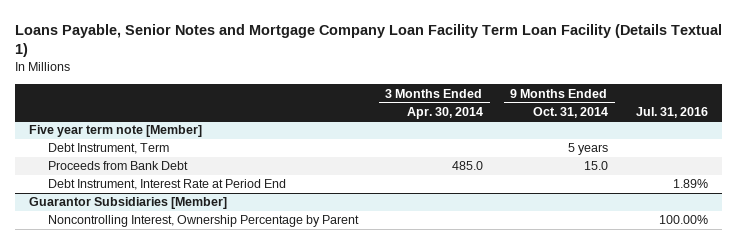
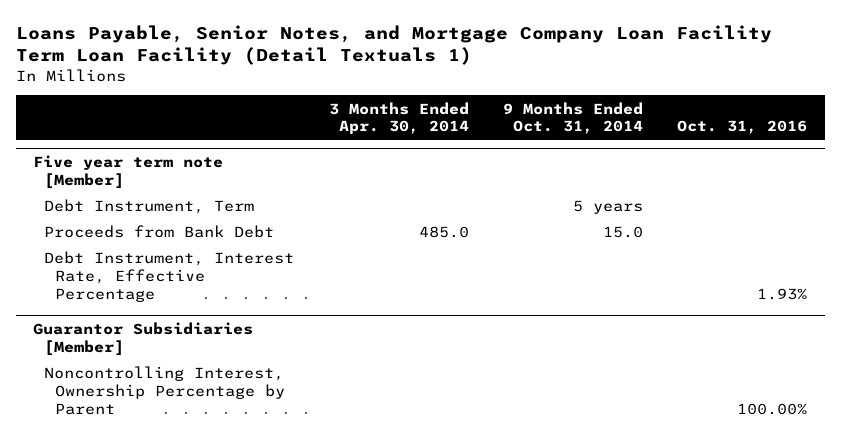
[14,23,722,58] Loans Payable, Senior Notes and Mortgage Company Loan Facility Term Loan Facility (Details Textual 1) -> [15,24,772,66] Loans Payable, Senior Notes, and Mortgage Company Loan Facility Term Loan Facility (Detail Textuals 1)
[635,106,708,118] Jul. 31, 2016 -> none
none -> [677,120,808,135] Oct. 31, 2016
[47,179,286,191] Debt Instrument, Interest Rate at Period End -> [44,251,295,302] Debt Instrument, Interest Rate, Effective Percentage

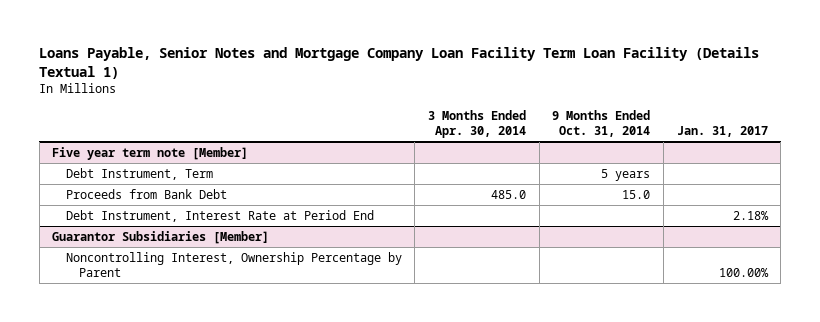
[15,24,772,66] Loans Payable, Senior Notes, and Mortgage Company Loan Facility Term Loan Facility (Detail Textuals 1) -> [39,46,760,79] Loans Payable, Senior Notes and Mortgage Company Loan Facility Term Loan Facility (Details Textual 1)
[677,120,808,135] Oct. 31, 2016 -> none
none -> [676,125,768,137] Jan. 31, 2017
[44,251,295,302] Debt Instrument, Interest Rate, Effective Percentage -> [65,209,374,222] Debt Instrument, Interest Rate at Period End

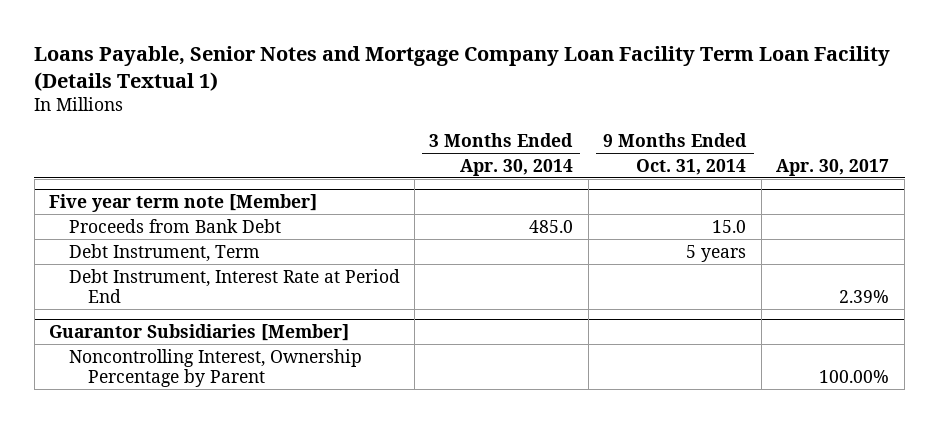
[676,125,768,137] Jan. 31, 2017 -> none
none -> [776,158,890,176] Apr. 30, 2017
[65,167,213,180] Debt Instrument, Term -> [68,243,260,262] Debt Instrument, Term

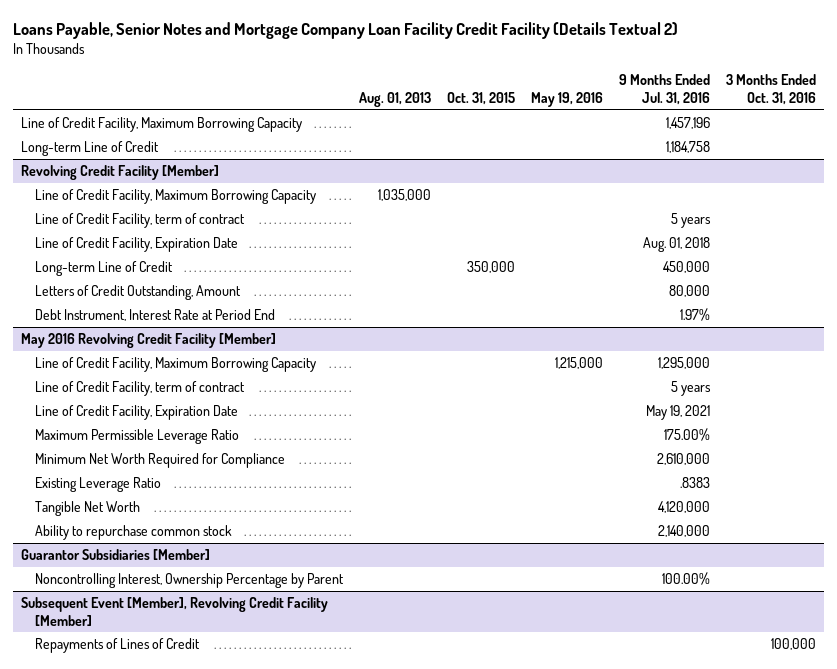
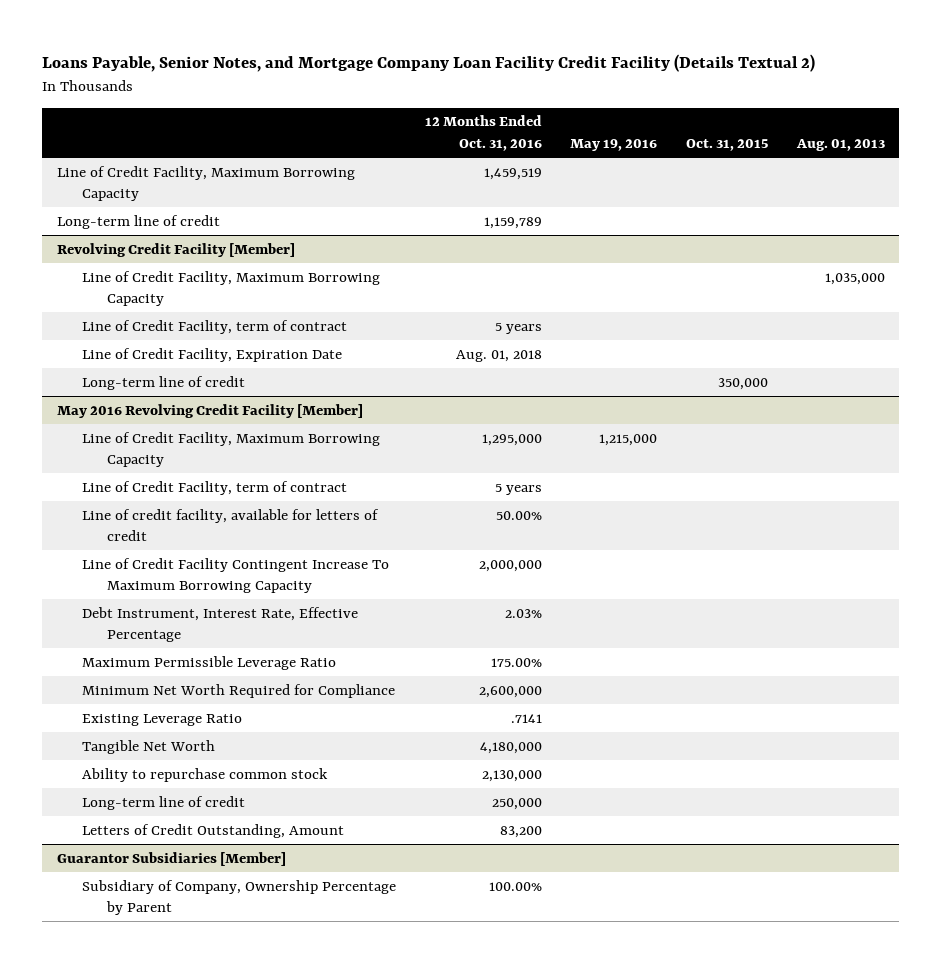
[12,21,678,39] Loans Payable, Senior Notes and Mortgage Company Loan Facility Credit Facility (Details Textual 2) -> [42,54,816,73] Loans Payable, Senior Notes, and Mortgage Company Loan Facility Credit Facility (Details Textual 2)
[619,74,711,105] 9 Months Ended Jul. 31, 2016 -> none
[726,74,817,105] 3 Months Ended Oct. 31, 2016 -> none
none -> [424,115,542,151] 12 Months Ended Oct. 31, 2016
[20,141,159,157] Long-term Line of Credit -> [56,214,220,229] Long-term line of credit
[35,285,242,301] Letters of Credit Outstanding, Amount -> none
[35,309,276,322] Debt Instrument, Interest Rate at Period End -> none
[35,261,174,277] Long-term Line of Credit -> [81,375,245,390] Long-term line of credit
[35,405,239,421] Line of Credit Facility, Expiration Date -> none
none -> [81,508,379,542] Line of credit facility, available for letters of credit
none -> [81,557,389,594] Line of Credit Facility Contingent Increase To Maximum Borrowing Capacity
none -> [81,606,358,643] Debt Instrument, Interest Rate, Effective Percentage
none -> [81,795,245,810] Long-term line of credit
none -> [81,823,344,838] Letters of Credit Outstanding, Amount
[20,597,328,626] Subsequent Event [Member], Revolving Credit Facility [Member] -> none
[35,638,201,654] Repayments of Lines of Credit -> none
[35,573,345,589] Noncontrolling Interest, Ownership Percentage by Parent -> [81,879,396,916] Subsidiary of Company, Ownership Percentage by Parent

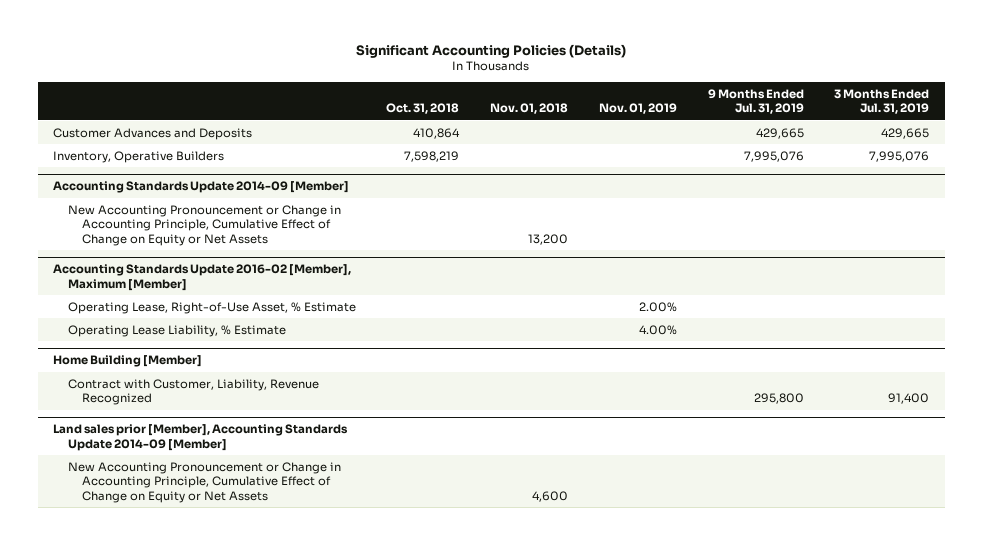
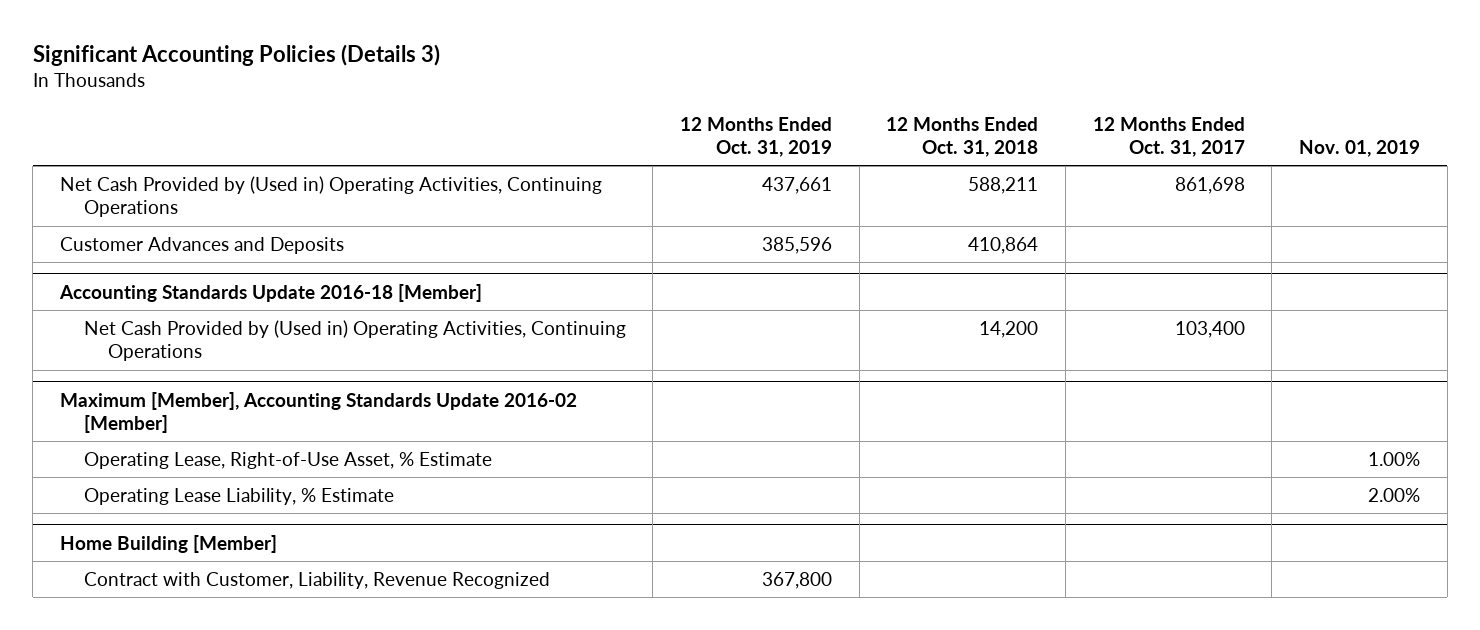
[356,44,627,59] Significant Accounting Policies (Details) -> [32,43,440,66] Significant Accounting Policies (Details 3)
[386,102,460,114] Oct. 31, 2018 -> none
[490,102,569,114] Nov. 01, 2018 -> none
[707,88,804,114] 9 Months Ended Jul. 31, 2019 -> none
[834,88,930,114] 3 Months Ended Jul. 31, 2019 -> none
none -> [679,116,832,158] 12 Months Ended Oct. 31, 2019
none -> [886,116,1039,158] 12 Months Ended Oct. 31, 2018
none -> [1092,116,1245,158] 12 Months Ended Oct. 31, 2017
none -> [59,175,602,218] Net Cash Provided by (Used in) Operating Activities, Continuing Operations
[53,150,225,163] Inventory, Operative Builders -> none
[53,181,350,194] Accounting Standards Update 2014-09 [Member] -> none
[67,204,341,246] New Accounting Pronouncement or Change in Accounting Principle, Cumulative Effect of Change on Equity or Net Assets -> none
none -> [58,283,482,302] Accounting Standards Update 2016-18 [Member]
none -> [83,319,626,362] Net Cash Provided by (Used in) Operating Activities, Continuing Operations
[53,264,352,291] Accounting Standards Update 2016-02 [Member], Maximum [Member] -> [59,391,577,433] Maximum [Member], Accounting Standards Update 2016-02 [Member]
[638,301,677,312] 2.00% -> [1367,451,1420,466] 1.00%
[638,324,677,335] 4.00% -> [1367,487,1420,502] 2.00%
[53,424,349,451] Land sales prior [Member], Accounting Standards Update 2014-09 [Member] -> none
[67,461,341,503] New Accounting Pronouncement or Change in Accounting Principle, Cumulative Effect of Change on Equity or Net Assets -> none

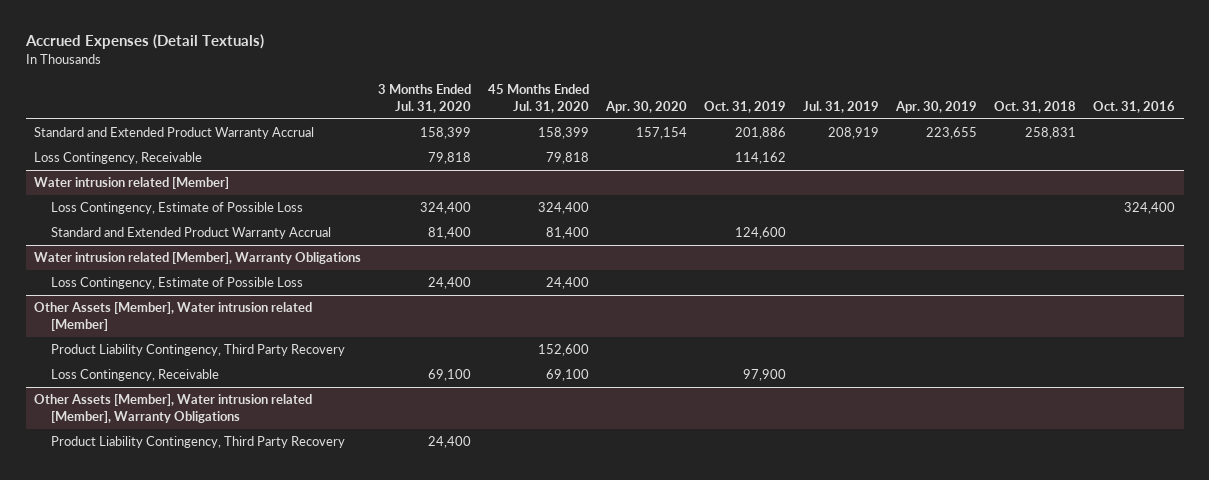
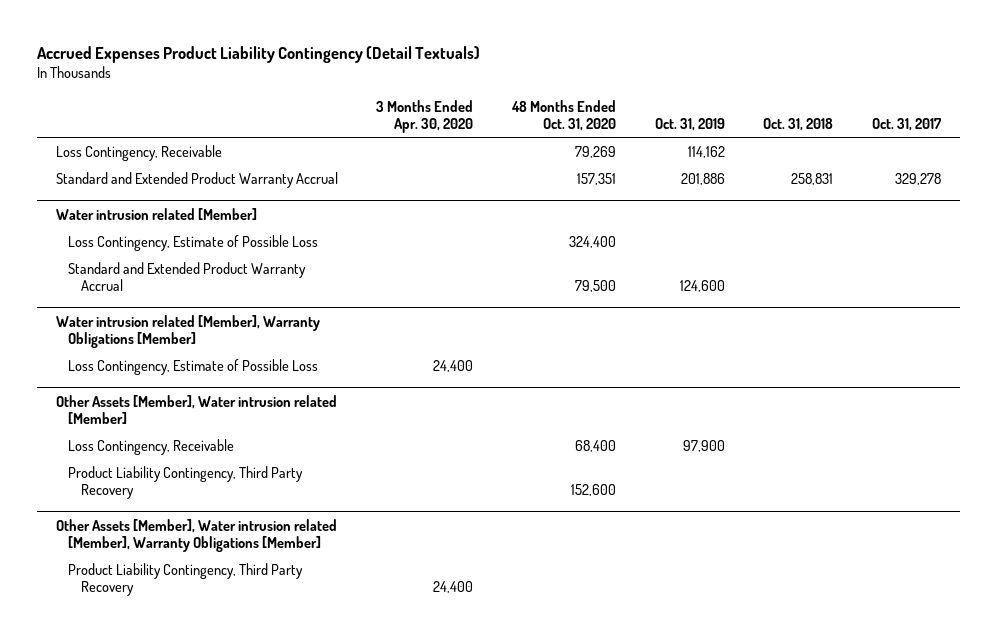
[24,34,264,50] Accrued Expenses (Detail Textuals) -> [36,45,480,63] Accrued Expenses Product Liability Contingency (Detail Textuals)
[378,84,472,113] 3 Months Ended Jul. 31, 2020 -> none
[488,84,590,113] 45 Months Ended Jul. 31, 2020 -> none
[605,100,688,113] Apr. 30, 2020 -> none
[803,100,880,113] Jul. 31, 2019 -> none
[895,100,978,113] Apr. 30, 2019 -> none
[1093,100,1176,113] Oct. 31, 2016 -> none
none -> [376,99,474,134] 3 Months Ended Apr. 30, 2020
none -> [510,99,616,132] 48 Months Ended Oct. 31, 2020
none -> [871,118,942,132] Oct. 31, 2017
[34,127,315,140] Standard and Extended Product Warranty Accrual -> [55,171,338,188] Standard and Extended Product Warranty Accrual
[34,252,362,265] Water intrusion related [Member], Warranty Obligations -> [55,314,320,349] Water intrusion related [Member], Warranty Obligations [Member]
[50,344,345,357] Product Liability Contingency, Third Party Recovery -> [68,465,304,500] Product Liability Contingency, Third Party Recovery
[34,394,313,423] Other Assets [Member], Water intrusion related [Member], Warranty Obligations -> [55,518,337,553] Other Assets [Member], Water intrusion related [Member], Warranty Obligations [Member]

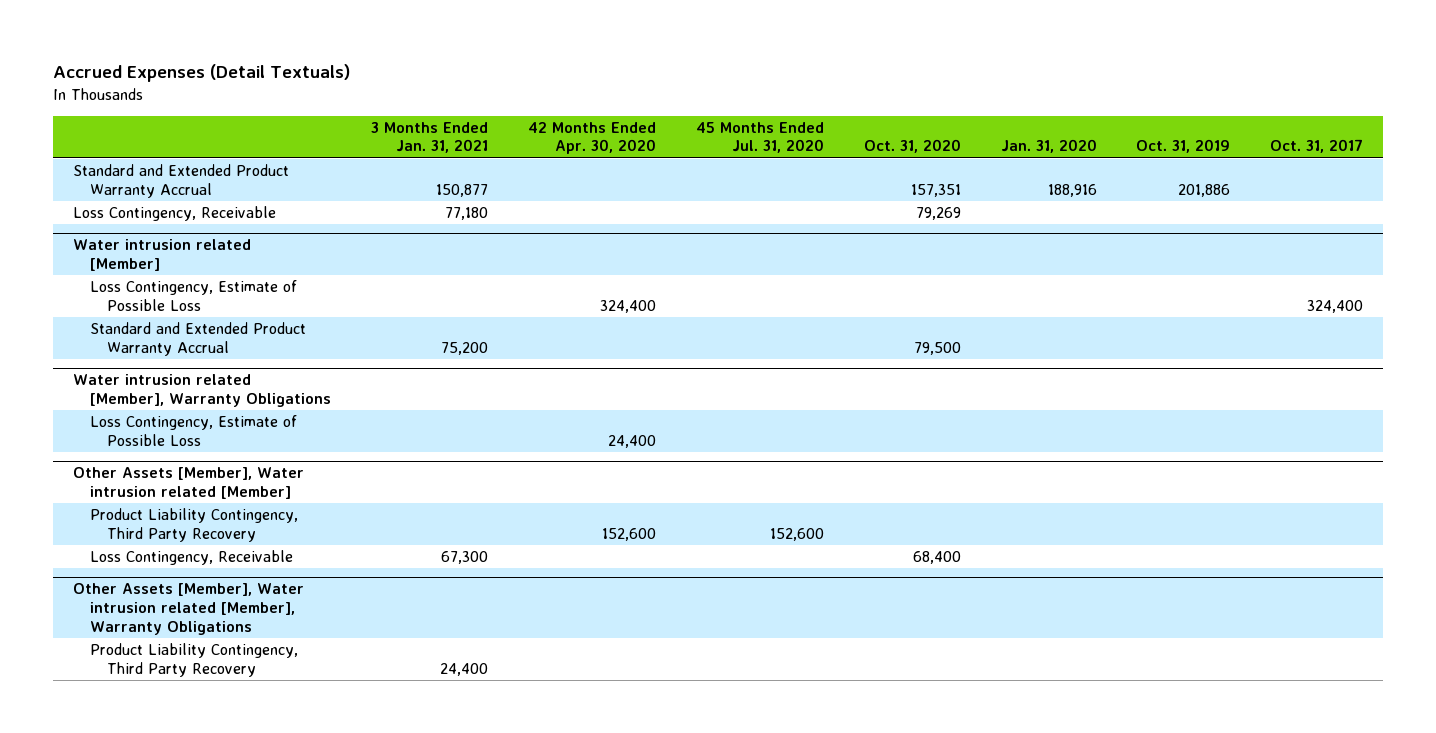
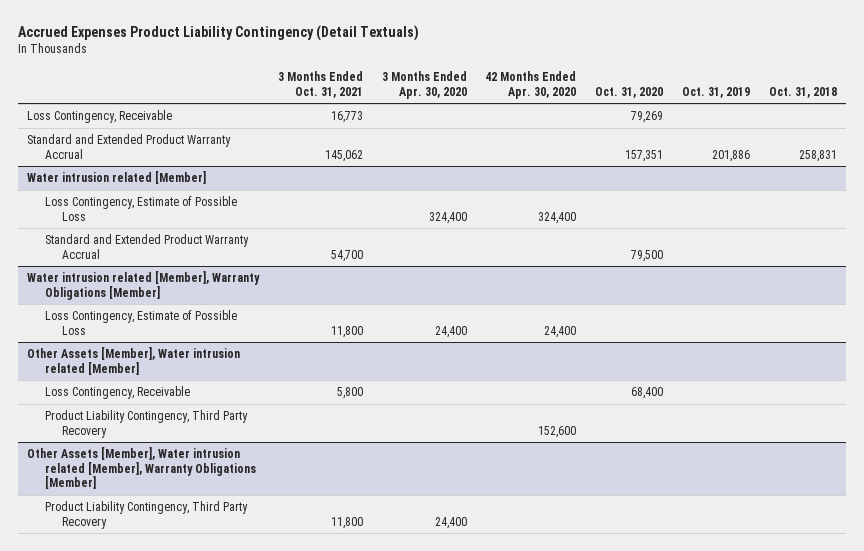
[52,63,350,82] Accrued Expenses (Detail Textuals) -> [17,24,419,41] Accrued Expenses Product Liability Contingency (Detail Textuals)
[370,121,488,154] 3 Months Ended Jan. 31, 2021 -> none
[695,121,824,154] 45 Months Ended Jul. 31, 2020 -> none
[1000,139,1097,154] Jan. 31, 2020 -> none
[1270,139,1364,154] Oct. 31, 2017 -> none
none -> [277,71,363,98] 3 Months Ended Oct. 31, 2021
none -> [381,71,467,99] 3 Months Ended Apr. 30, 2020
none -> [768,86,837,98] Oct. 31, 2018
[72,164,289,198] Standard and Extended Product Warranty Accrual -> [27,134,232,159] Standard and Extended Product Warranty Accrual
[72,374,331,408] Water intrusion related [Member], Warranty Obligations -> [27,271,261,300] Water intrusion related [Member], Warranty Obligations [Member]
[89,508,298,542] Product Liability Contingency, Third Party Recovery -> [44,410,248,438] Product Liability Contingency, Third Party Recovery
[72,583,304,636] Other Assets [Member], Water intrusion related [Member], Warranty Obligations -> [27,447,256,489] Other Assets [Member], Water intrusion related [Member], Warranty Obligations [Member]

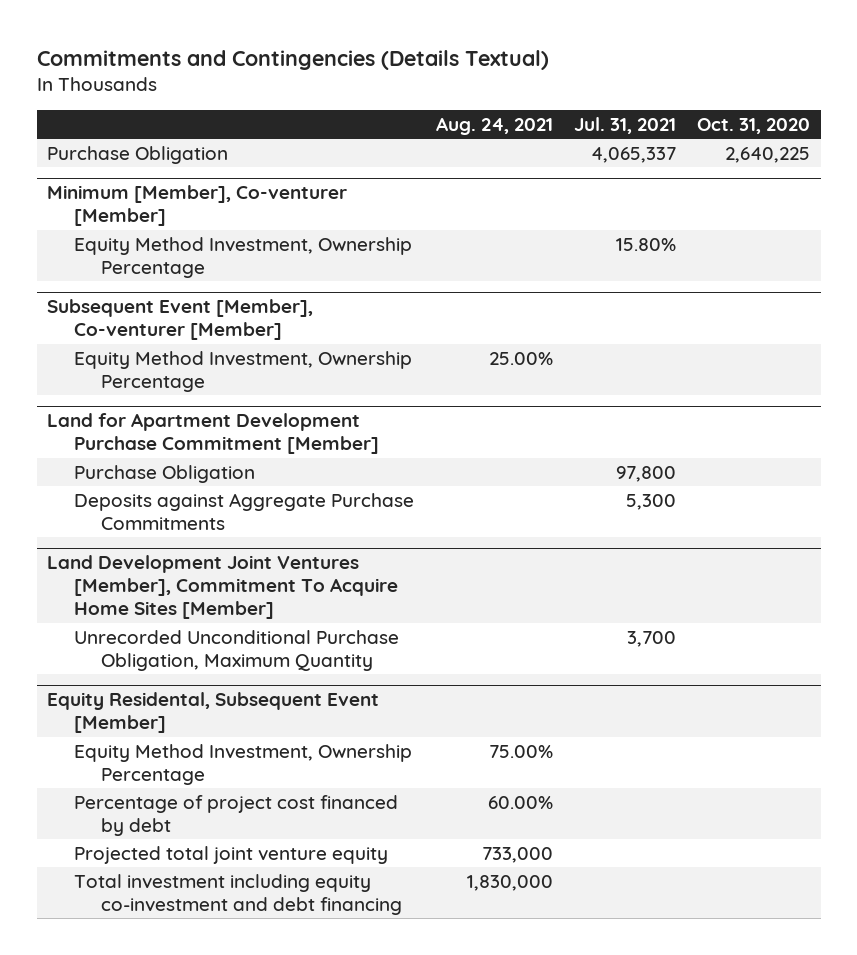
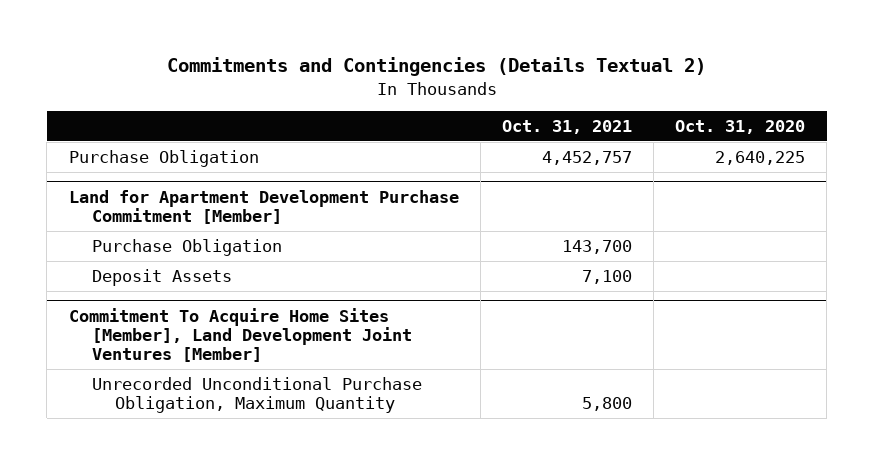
[36,49,549,70] Commitments and Contingencies (Details Textual) -> [166,57,706,77] Commitments and Contingencies (Details Textual 2)
[435,116,553,135] Aug. 24, 2021 -> none
[573,116,676,134] Jul. 31, 2021 -> none
none -> [501,119,632,134] Oct. 31, 2021
[47,185,348,227] Minimum [Member], Co-venturer [Member] -> none
[74,236,413,278] Equity Method Investment, Ownership Percentage -> none
[47,299,314,341] Subsequent Event [Member], Co-venturer [Member] -> none
[74,350,413,392] Equity Method Investment, Ownership Percentage -> none
[74,492,415,530] Deposits against Aggregate Purchase Commitments -> [91,268,232,286] Deposit Assets
[47,555,399,620] Land Development Joint Ventures [Member], Commitment To Acquire Home Sites [Member] -> [68,307,412,363] Commitment To Acquire Home Sites [Member], Land Development Joint Ventures [Member]
[47,692,380,734] Equity Residental, Subsequent Event [Member] -> none
[74,743,413,785] Equity Method Investment, Ownership Percentage -> none
[74,794,399,836] Percentage of project cost financed by debt -> none
[74,845,389,864] Projected total joint venture equity -> none
[74,873,403,915] Total investment including equity co-investment and debt financing -> none

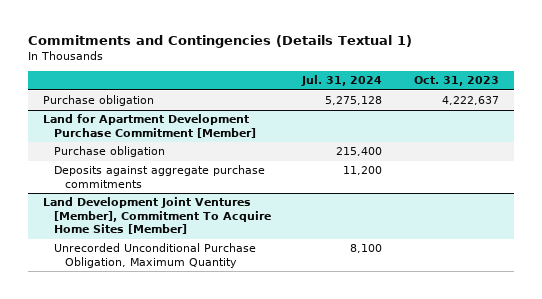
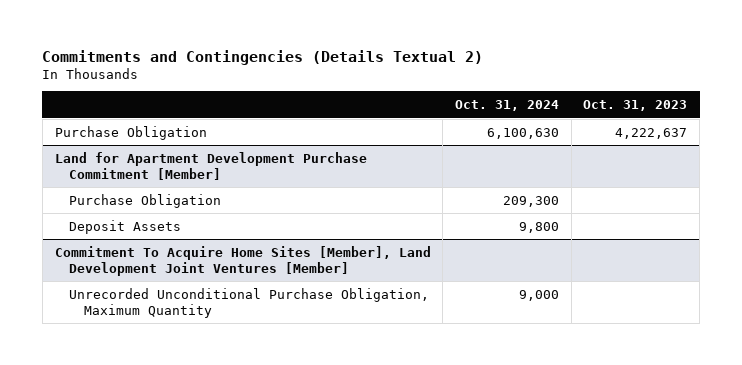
[27,34,412,48] Commitments and Contingencies (Details Textual 1) -> [42,49,484,65] Commitments and Contingencies (Details Textual 2)
[301,75,383,87] Jul. 31, 2024 -> none
none -> [455,100,560,112] Oct. 31, 2024
[43,95,155,107] Purchase obligation -> [54,125,207,140] Purchase Obligation
[54,146,166,158] Purchase obligation -> [69,193,222,208] Purchase Obligation
[54,165,266,188] Deposits against aggregate purchase commitments -> [69,219,182,234] Deposit Assets
[43,197,272,235] Land Development Joint Ventures [Member], Commitment To Acquire Home Sites [Member] -> [54,245,431,276] Commitment To Acquire Home Sites [Member], Land Development Joint Ventures [Member]

